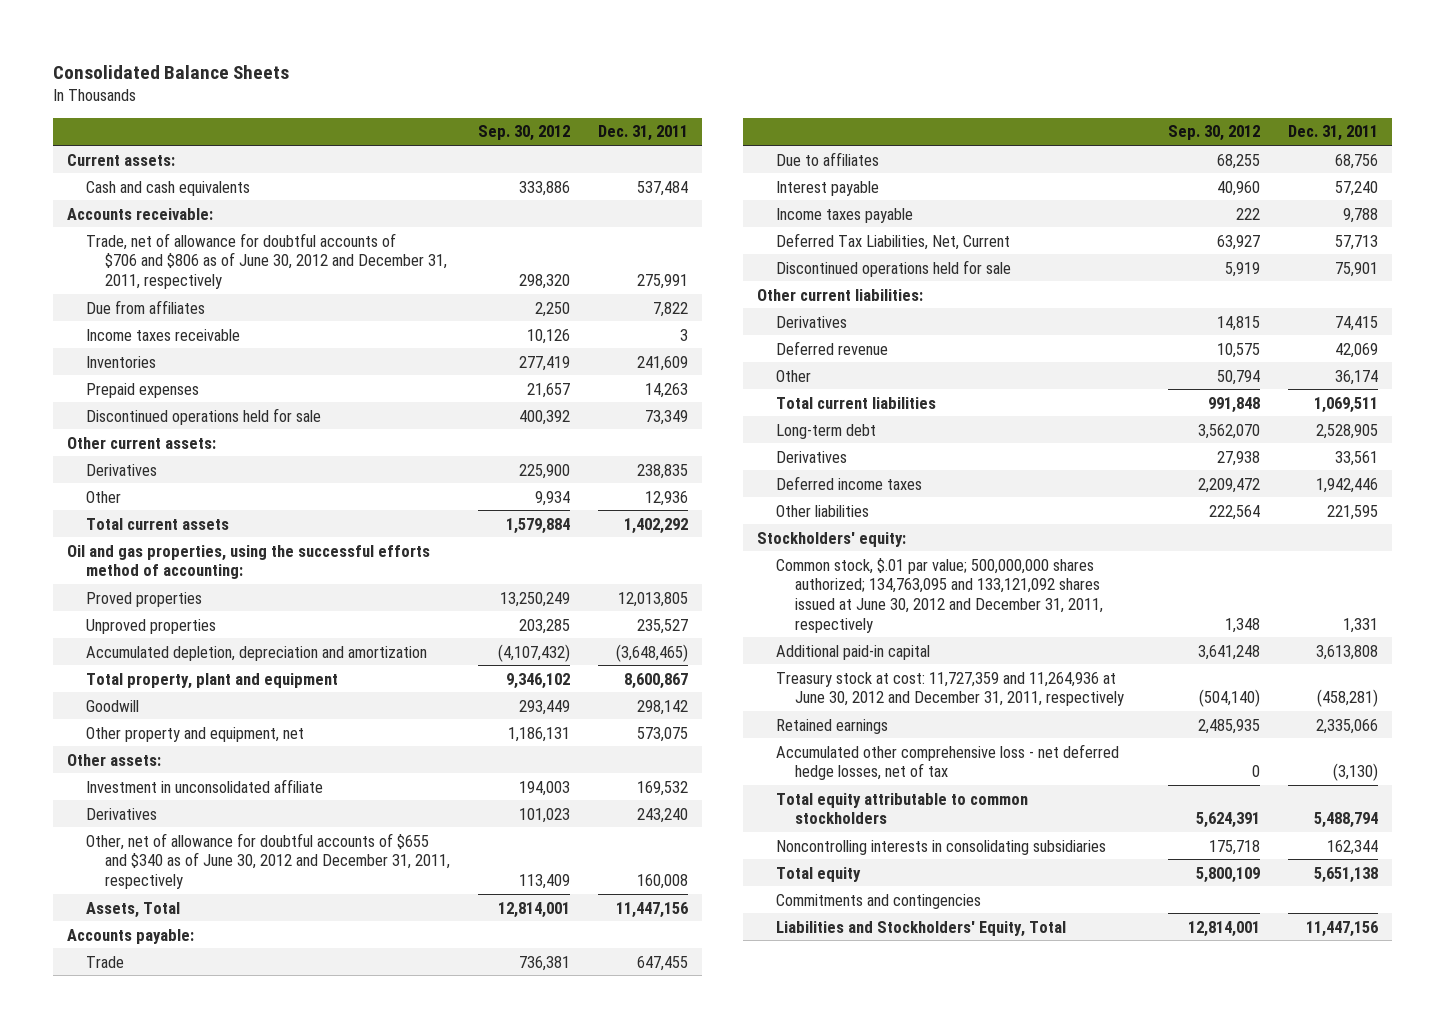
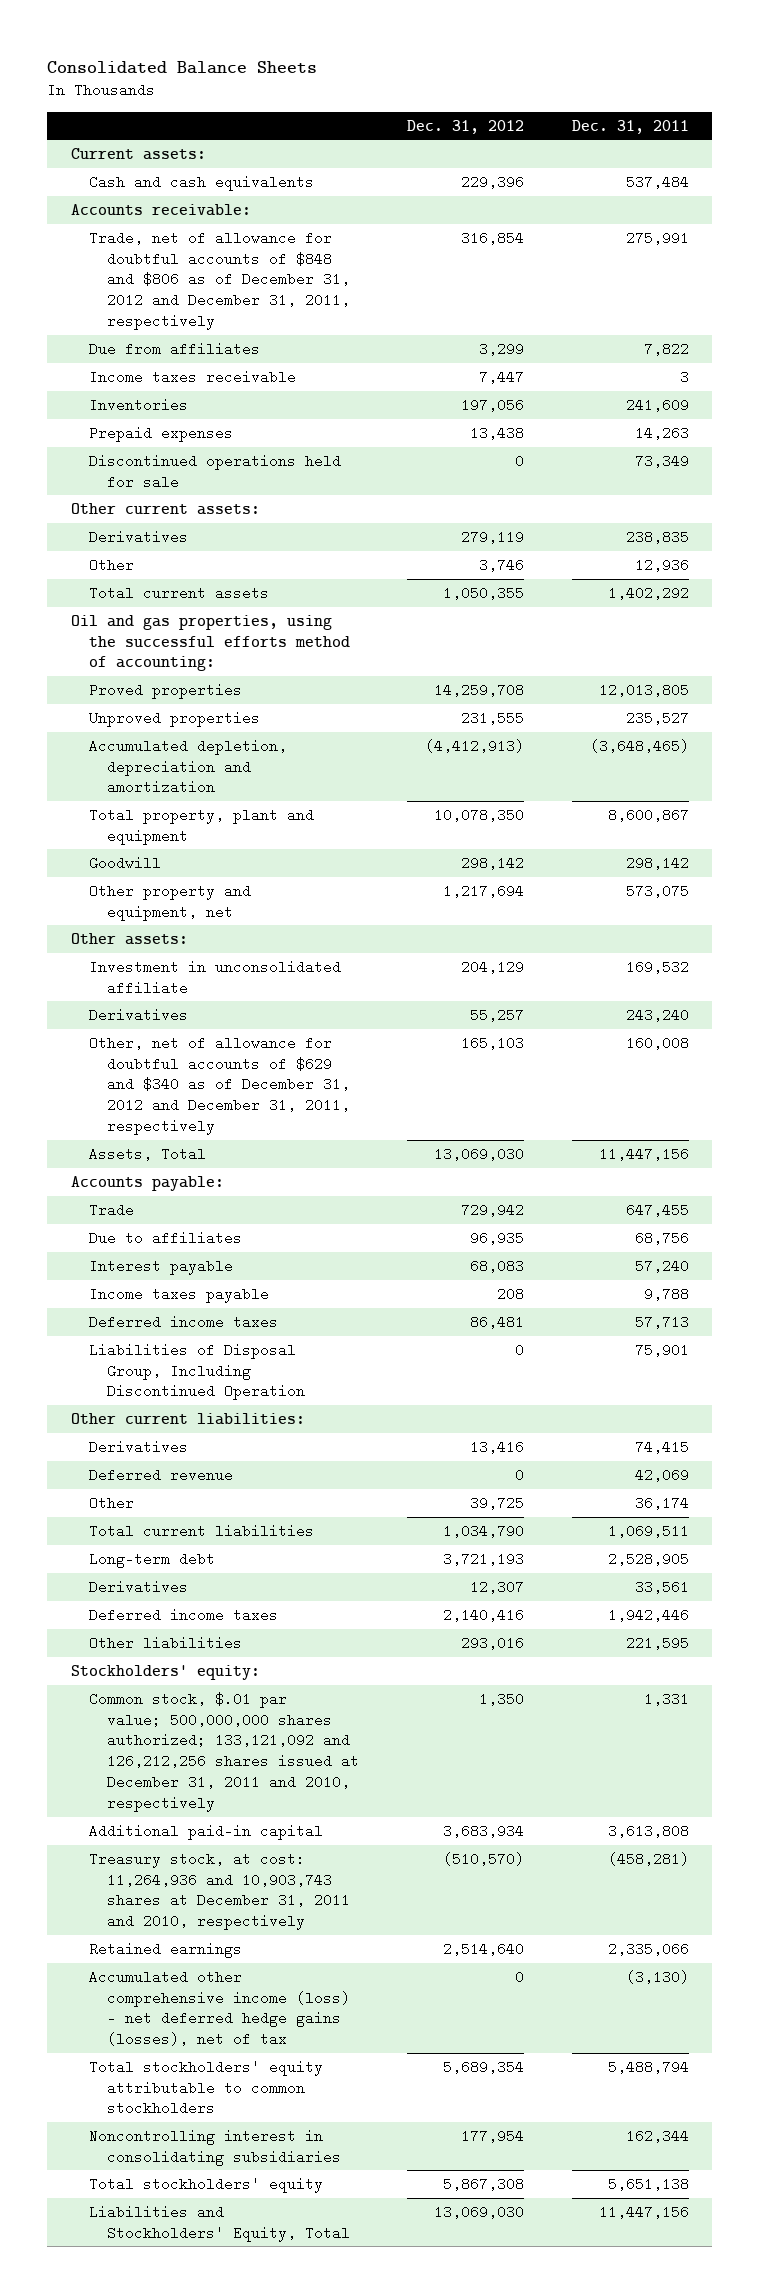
[477,125,570,142] Sep. 30, 2012 -> none
none -> [406,119,524,134] Dec. 31, 2012
[86,232,447,289] Trade, net of allowance for doubtful accounts of $706 and $806 as of June 30, 2012 and December 31, 2011, respectively -> [89,230,350,331] Trade, net of allowance for doubtful accounts of $848 and $806 as of December 31, 2012 and December 31, 2011, respectively
[86,832,450,889] Other, net of allowance for doubtful accounts of $655 and $340 as of June 30, 2012 and December 31, 2011, respectively -> [89,1035,350,1136] Other, net of allowance for doubtful accounts of $629 and $340 as of December 31, 2012 and December 31, 2011, respectively
[776,232,1011,250] Deferred Tax Liabilities, Net, Current -> [89,1314,279,1329] Deferred income taxes
[776,259,1012,277] Discontinued operations held for sale -> [89,1342,305,1401] Liabilities of Disposal Group, Including Discontinued Operation
[776,557,1103,633] Common stock, $.01 par value; 500,000,000 shares authorized; 134,763,095 and 133,121,092 shares issued at June 30, 2012 and December 31, 2011, respectively -> [89,1691,359,1812] Common stock, $.01 par value; 500,000,000 shares authorized; 133,121,092 and 126,212,256 shares issued at December 31, 2011 and 2010, respectively
[776,671,1124,707] Treasury stock at cost: 11,727,359 and 11,264,936 at June 30, 2012 and December 31, 2011, respectively -> [89,1851,350,1931] Treasury stock, at cost: 11,264,936 and 10,903,743 shares at December 31, 2011 and 2010, respectively
[776,893,982,909] Commitments and contingencies -> none
[776,743,1120,781] Accumulated other comprehensive loss - net deferred hedge losses, net of tax -> [89,1969,350,2047] Accumulated other comprehensive income (loss) - net deferred hedge gains (losses), net of tax
[776,792,1029,825] Total equity attributable to common stockholders -> [89,2059,324,2116] Total stockholders' equity attributable to common stockholders
[776,839,1107,855] Noncontrolling interests in consolidating subsidiaries -> [89,2128,341,2166] Noncontrolling interest in consolidating subsidiaries
[776,866,862,882] Total equity -> [89,2176,324,2193] Total stockholders' equity

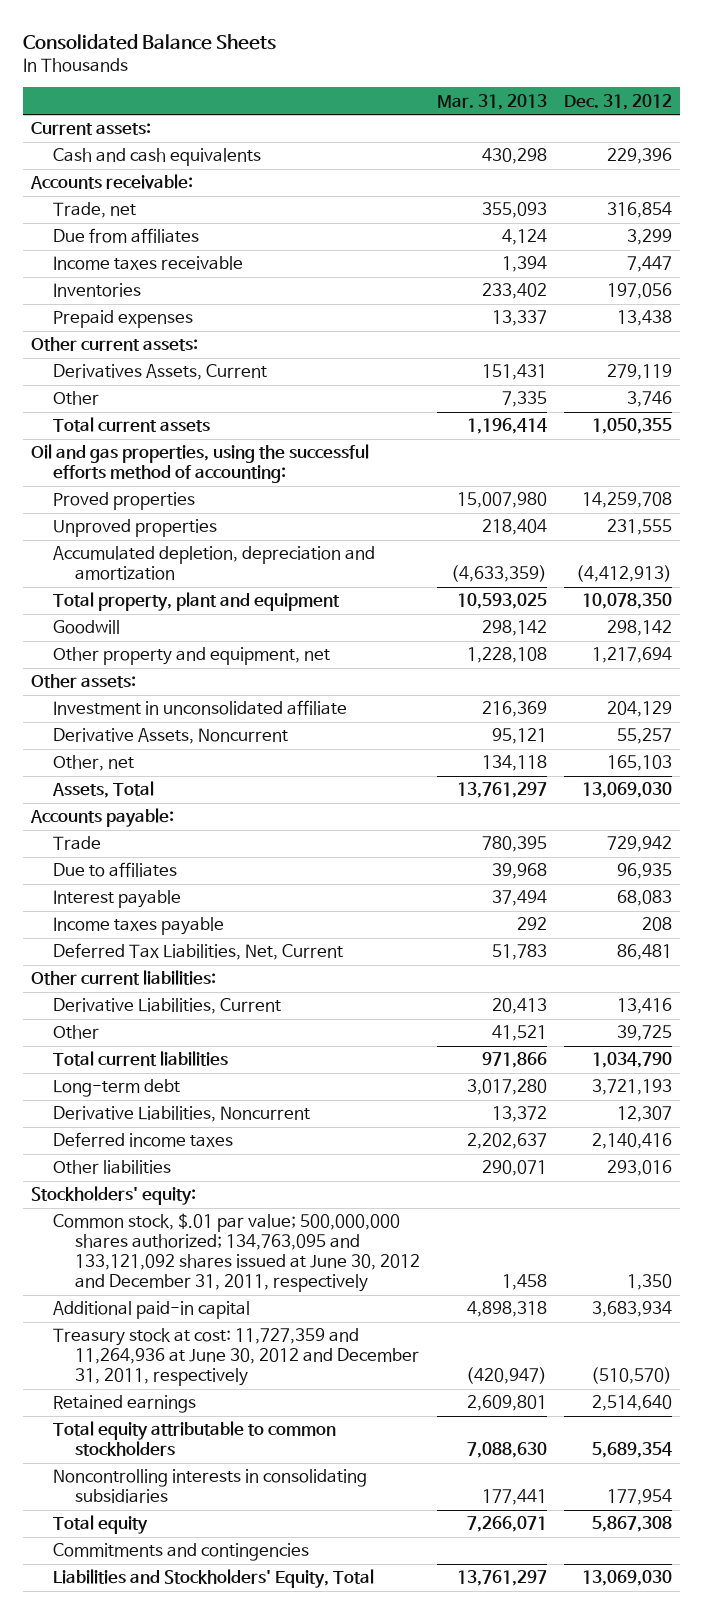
[571,119,689,134] Dec. 31, 2011 -> none
none -> [436,93,547,110] Mar. 31, 2013
[89,230,350,331] Trade, net of allowance for doubtful accounts of $848 and $806 as of December 31, 2012 and December 31, 2011, respectively -> [53,202,137,219] Trade, net
[89,453,342,489] Discontinued operations held for sale -> none
[89,529,189,544] Derivatives -> [53,364,268,381] Derivatives Assets, Current
[89,1007,189,1022] Derivatives -> [53,728,289,745] Derivative Assets, Noncurrent
[89,1035,350,1136] Other, net of allowance for doubtful accounts of $629 and $340 as of December 31, 2012 and December 31, 2011, respectively -> [53,755,135,772] Other, net
[89,1342,305,1401] Liabilities of Disposal Group, Including Discontinued Operation -> none
[89,1314,279,1329] Deferred income taxes -> [53,943,344,961] Deferred Tax Liabilities, Net, Current
[89,1467,234,1482] Deferred revenue -> none
[89,1439,189,1454] Derivatives -> [53,998,282,1015] Derivative Liabilities, Current
[89,1579,189,1594] Derivatives -> [53,1106,311,1123] Derivative Liabilities, Noncurrent
[89,1691,359,1812] Common stock, $.01 par value; 500,000,000 shares authorized; 133,121,092 and 126,212,256 shares issued at December 31, 2011 and 2010, respectively -> [53,1213,420,1293] Common stock, $.01 par value; 500,000,000 shares authorized; 134,763,095 and 133,121,092 shares issued at June 30, 2012 and December 31, 2011, respectively
[89,1851,350,1931] Treasury stock, at cost: 11,264,936 and 10,903,743 shares at December 31, 2011 and 2010, respectively -> [53,1328,419,1387] Treasury stock at cost: 11,727,359 and 11,264,936 at June 30, 2012 and December 31, 2011, respectively
[89,1969,350,2047] Accumulated other comprehensive income (loss) - net deferred hedge gains (losses), net of tax -> none
[89,2059,324,2116] Total stockholders' equity attributable to common stockholders -> [53,1421,337,1457] Total equity attributable to common stockholders
[89,2128,341,2166] Noncontrolling interest in consolidating subsidiaries -> [53,1469,368,1504] Noncontrolling interests in consolidating subsidiaries
[89,2176,324,2193] Total stockholders' equity -> [53,1515,149,1535] Total equity
none -> [53,1543,310,1562] Commitments and contingencies

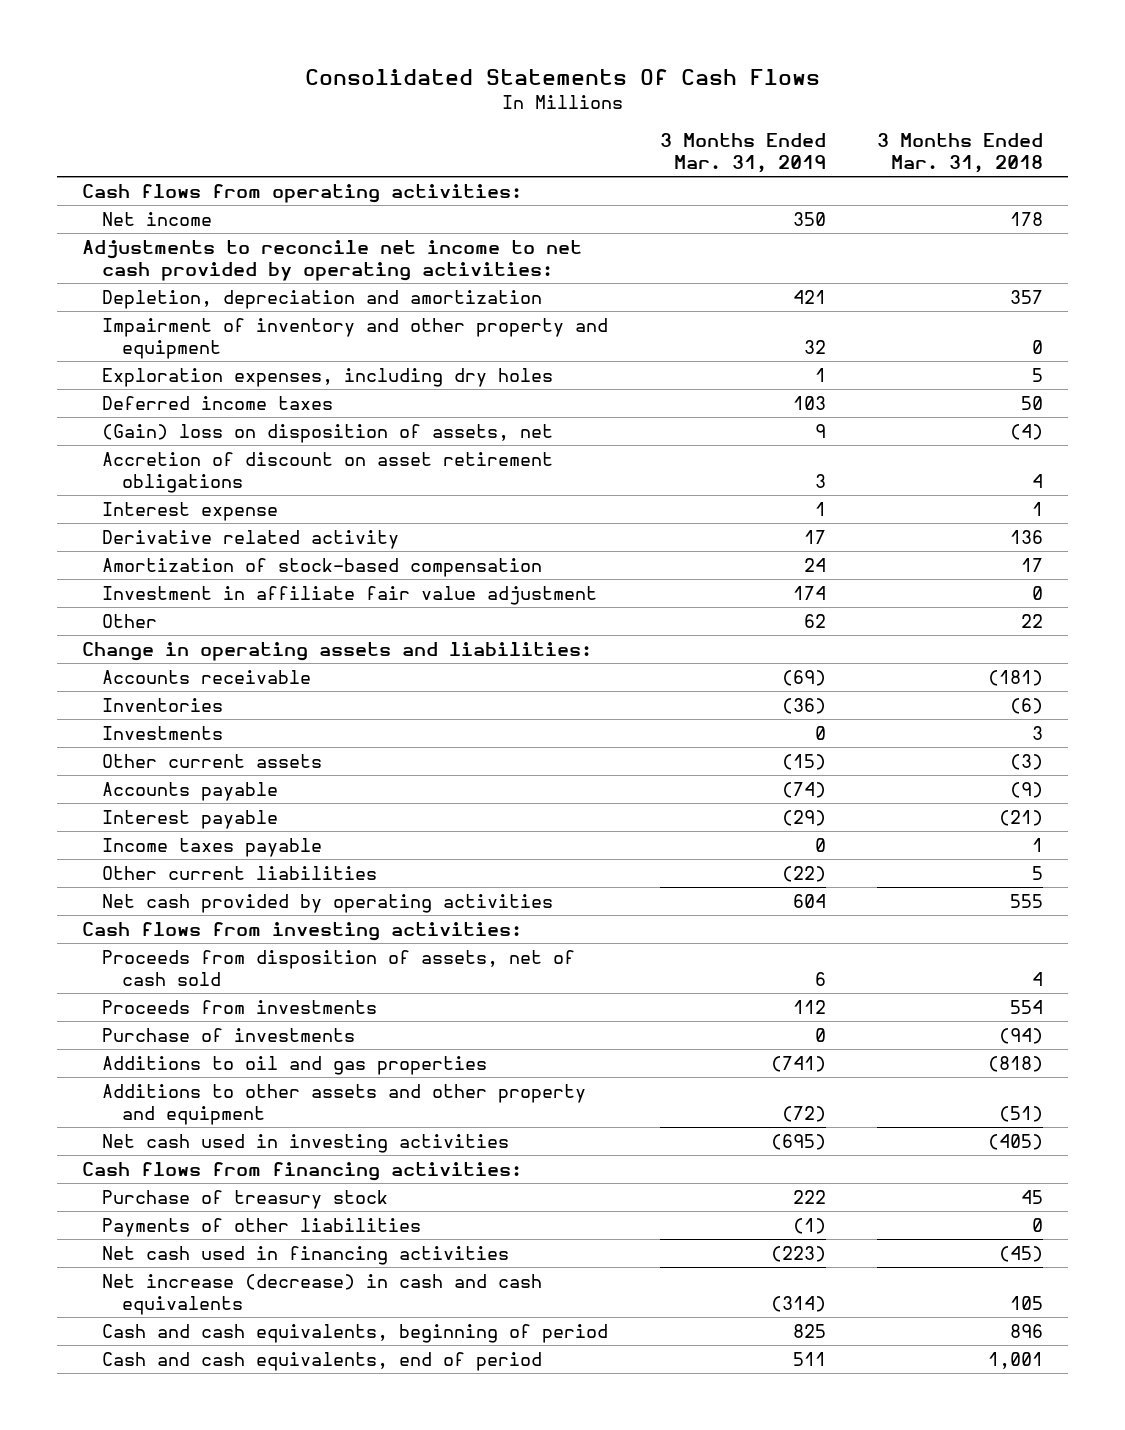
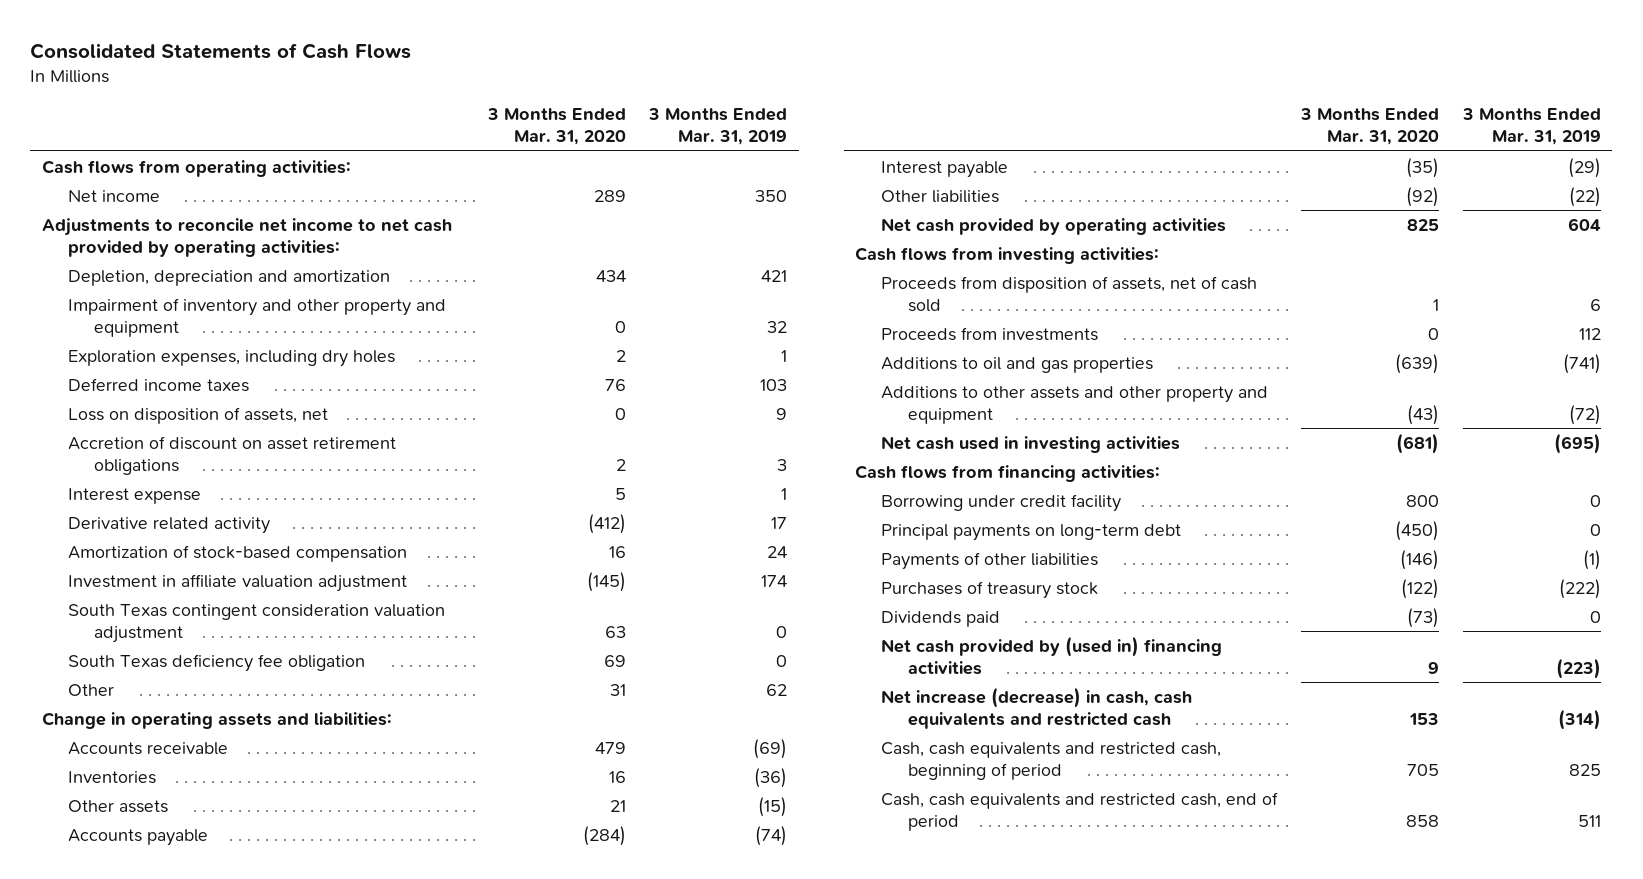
[304,68,820,85] Consolidated Statements Of Cash Flows -> [30,42,412,59] Consolidated Statements of Cash Flows
[876,133,1043,174] 3 Months Ended Mar. 31, 2018 -> none
none -> [486,108,626,146] 3 Months Ended Mar. 31, 2020
[102,423,554,443] (Gain) loss on disposition of assets, net -> [68,406,329,424] Loss on disposition of assets, net
[102,585,598,605] Investment in affiliate fair value adjustment -> [68,573,408,592] Investment in affiliate valuation adjustment
none -> [68,603,446,643] South Texas contingent consideration valuation adjustment
none -> [68,653,366,672] South Texas deficiency fee obligation
[102,725,224,740] Investments -> none
[102,753,323,768] Other current assets -> [68,799,169,813] Other assets
[102,837,323,857] Income taxes payable -> none
[102,865,378,880] Other current liabilities -> [881,189,1000,203] Other liabilities
[102,1027,356,1042] Purchase of investments -> none
[102,1189,389,1209] Purchase of treasury stock -> none
none -> [881,493,1122,512] Borrowing under credit facility
none -> [881,523,1182,541] Principal payments on long-term debt
none -> [881,580,1099,599] Purchases of treasury stock
none -> [881,610,1001,627] Dividends paid
[102,1245,510,1265] Net cash used in financing activities -> [881,635,1223,675] Net cash provided by (used in) financing activities
[102,1273,543,1315] Net increase (decrease) in cash and cash equivalents -> [881,686,1193,729] Net increase (decrease) in cash, cash equivalents and restricted cash
[102,1323,609,1343] Cash and cash equivalents, beginning of period -> [881,741,1222,780] Cash, cash equivalents and restricted cash, beginning of period
[102,1351,543,1371] Cash and cash equivalents, end of period -> [881,791,1279,831] Cash, cash equivalents and restricted cash, end of period

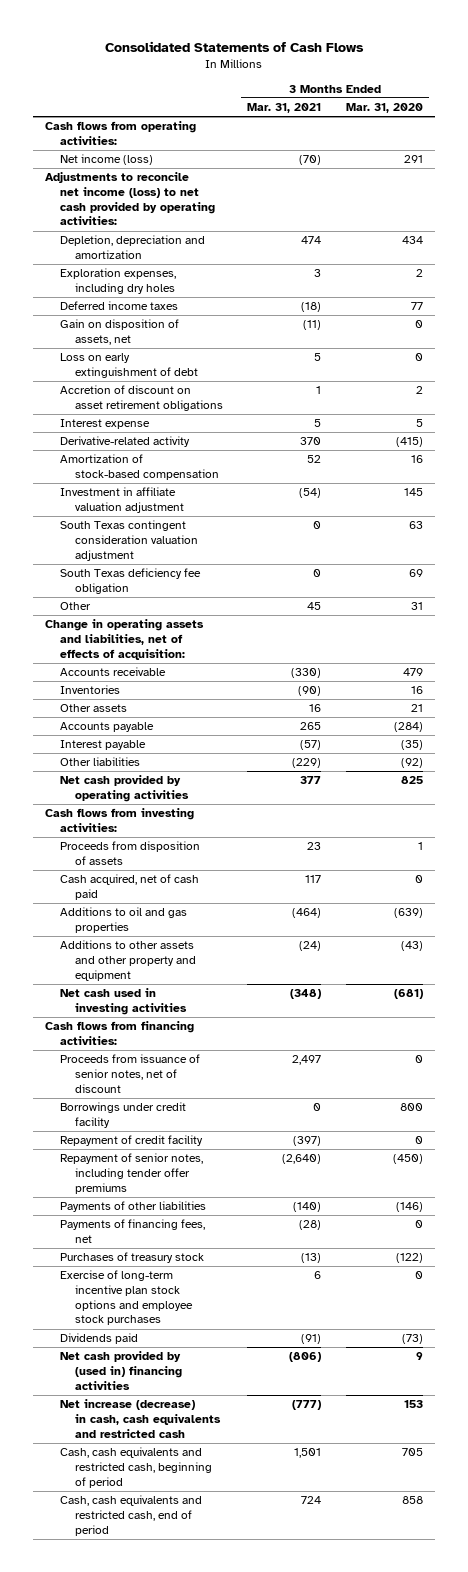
[648,108,788,146] 3 Months Ended Mar. 31, 2019 -> none
none -> [247,103,322,114] Mar. 31, 2021
[68,189,161,202] Net income -> [59,154,153,166] Net income (loss)
[593,189,626,202] 289 -> [403,155,423,164] 291
[42,217,453,257] Adjustments to reconcile net income to net cash provided by operating activities: -> [45,172,215,226] Adjustments to reconcile net income (loss) to net cash provided by operating activities:
[68,297,447,337] Impairment of inventory and other property and equipment -> none
[604,378,626,391] 76 -> [410,302,423,311] 77
[68,406,329,424] Loss on disposition of assets, net -> [59,319,179,345] Gain on disposition of assets, net
none -> [59,353,198,378] Loss on early extinguishment of debt
[68,516,271,534] Derivative related activity -> [59,436,190,448] Derivative-related activity
[587,513,626,534] (412) -> [395,437,423,448] (415)
[586,571,626,592] (145) -> [403,488,423,497] 145
[42,711,393,729] Change in operating assets and liabilities: -> [45,619,205,660] Change in operating assets and liabilities, net of effects of acquisition:
[881,326,1099,341] Proceeds from investments -> none
[881,275,1258,312] Proceeds from disposition of assets, net of cash sold -> [59,841,200,865] Proceeds from disposition of assets
none -> [59,874,199,900] Cash acquired, net of cash paid
none -> [59,1054,200,1093] Proceeds from issuance of senior notes, net of discount
[881,493,1122,512] Borrowing under credit facility -> [59,1102,186,1128] Borrowings under credit facility
none -> [59,1135,203,1147] Repayment of credit facility
[881,523,1182,541] Principal payments on long-term debt -> [59,1153,203,1194] Repayment of senior notes, including tender offer premiums
none -> [59,1219,205,1243] Payments of financing fees, net
none -> [59,1270,193,1326] Exercise of long-term incentive plan stock options and employee stock purchases

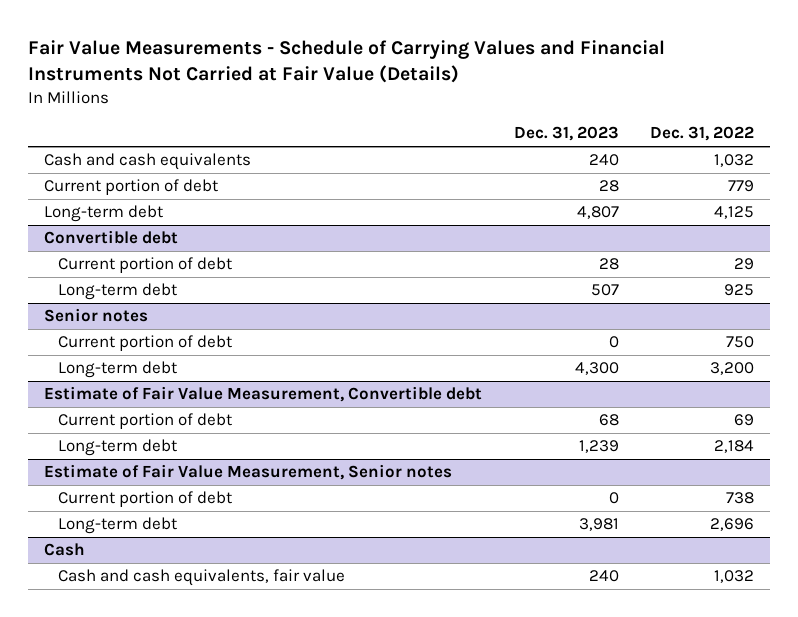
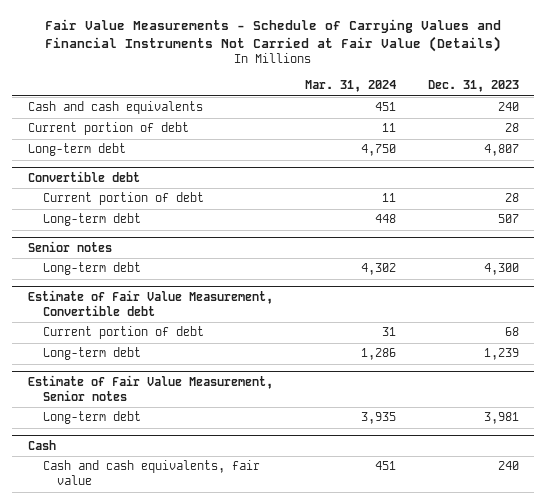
[650,126,755,142] Dec. 31, 2022 -> none
none -> [304,80,396,93] Mar. 31, 2024
[57,335,232,352] Current portion of debt -> none
[57,491,232,508] Current portion of debt -> none

